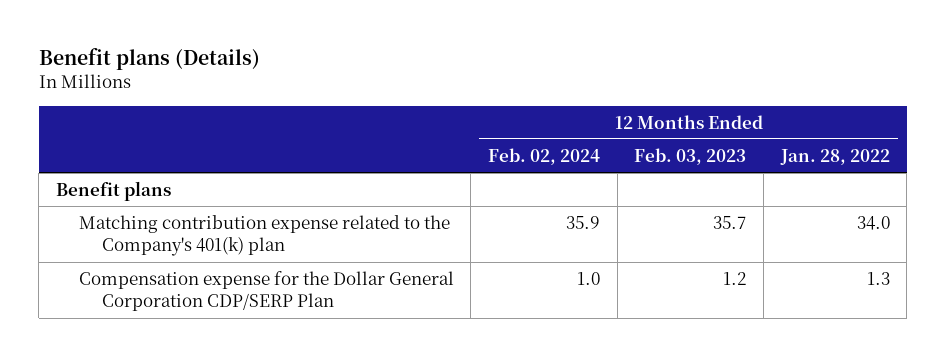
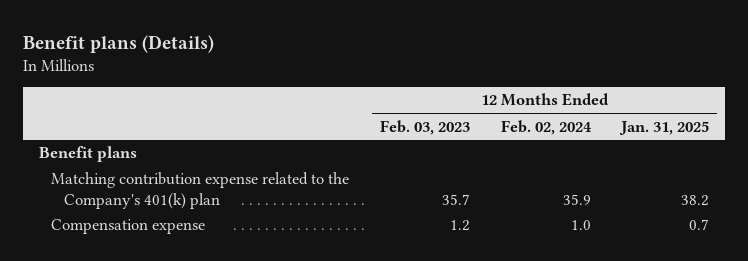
[779,148,890,165] Jan. 28, 2022 -> none
none -> [619,120,710,135] Jan. 31, 2025
[78,270,454,312] Compensation expense for the Dollar General Corporation CDP/SERP Plan -> [51,219,206,235] Compensation expense

